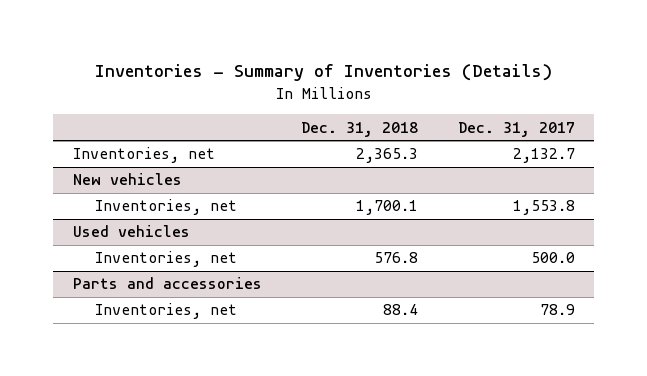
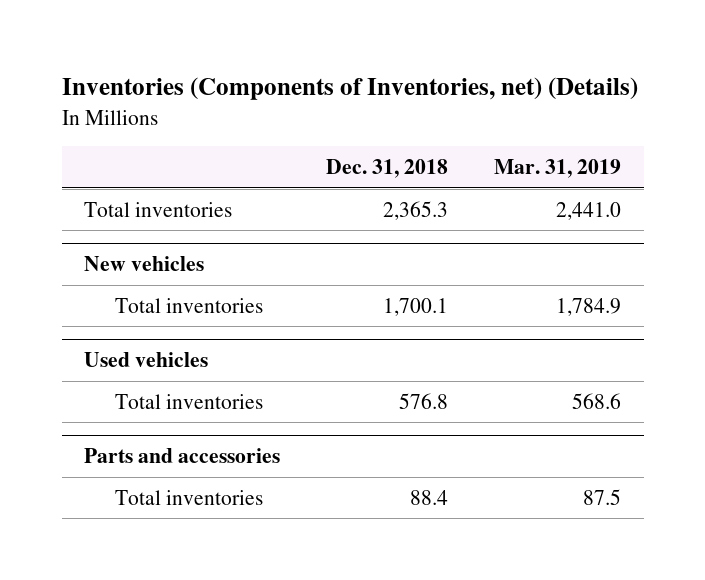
[94,64,552,82] Inventories - Summary of Inventories (Details) -> [61,77,638,101] Inventories (Components of Inventories, net) (Details)
[457,121,575,137] Dec. 31, 2017 -> none
none -> [493,159,621,179] Mar. 31, 2019
[72,147,215,164] Inventories, net -> [84,201,233,217] Total inventories
[94,199,237,216] Inventories, net -> [115,297,264,313] Total inventories
[94,251,237,268] Inventories, net -> [115,393,264,409] Total inventories
[94,303,237,320] Inventories, net -> [115,489,264,505] Total inventories

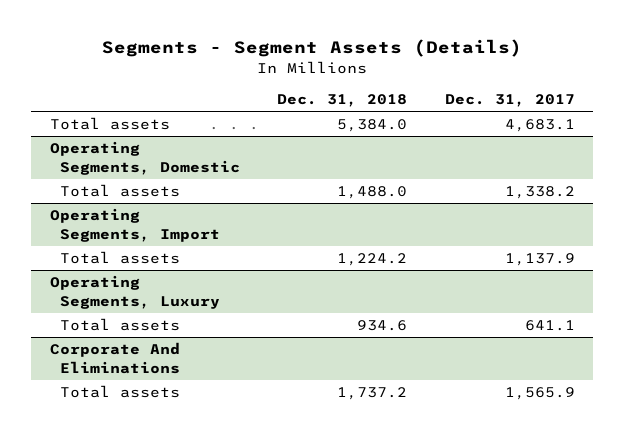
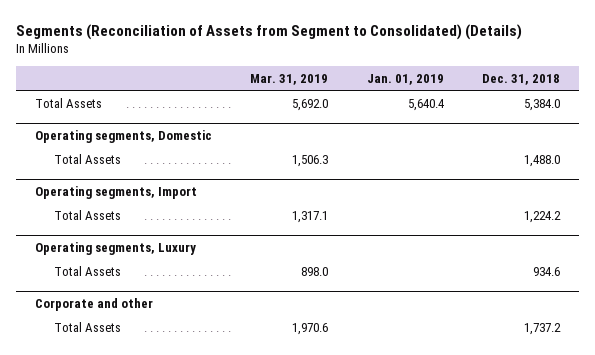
[102,39,523,58] Segments - Segment Assets (Details) -> [15,23,522,40] Segments (Reconciliation of Assets from Segment to Consolidated) (Details)
[444,93,575,107] Dec. 31, 2017 -> none
none -> [250,73,329,85] Mar. 31, 2019
none -> [366,73,444,85] Jan. 01, 2019
[49,117,170,131] Total assets -> [34,97,102,108] Total Assets
[49,141,240,175] Operating Segments, Domestic -> [34,129,212,143] Operating segments, Domestic
[59,184,180,198] Total assets -> [54,153,122,164] Total Assets
[49,208,220,242] Operating Segments, Import -> [34,185,197,199] Operating segments, Import
[59,251,180,265] Total assets -> [54,209,122,220] Total Assets
[49,275,220,309] Operating Segments, Luxury -> [34,241,196,255] Operating segments, Luxury
[59,318,180,332] Total assets -> [54,265,122,276] Total Assets
[49,342,180,374] Corporate And Eliminations -> [34,297,153,311] Corporate and other
[59,385,180,399] Total assets -> [54,321,122,332] Total Assets

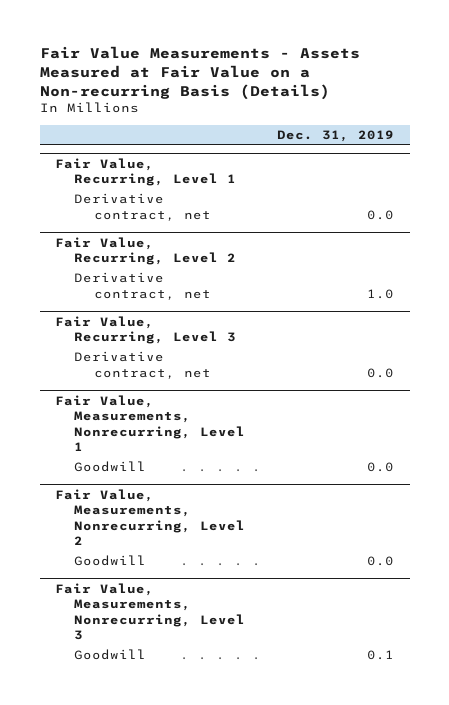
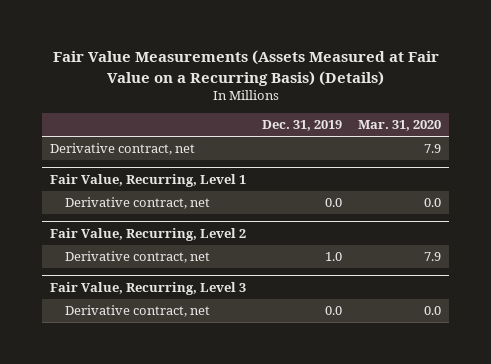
[39,46,360,101] Fair Value Measurements - Assets Measured at Fair Value on a Non-recurring Basis (Details) -> [52,50,439,86] Fair Value Measurements (Assets Measured at Fair Value on a Recurring Basis) (Details)
none -> [358,120,442,132] Mar. 31, 2020
none -> [50,143,196,156] Derivative contract, net
[55,395,246,452] Fair Value, Measurements, Nonrecurring, Level 1 -> none
[74,461,147,473] Goodwill -> none
[55,489,246,546] Fair Value, Measurements, Nonrecurring, Level 2 -> none
[74,555,147,567] Goodwill -> none
[55,583,246,641] Fair Value, Measurements, Nonrecurring, Level 3 -> none
[74,649,147,661] Goodwill -> none

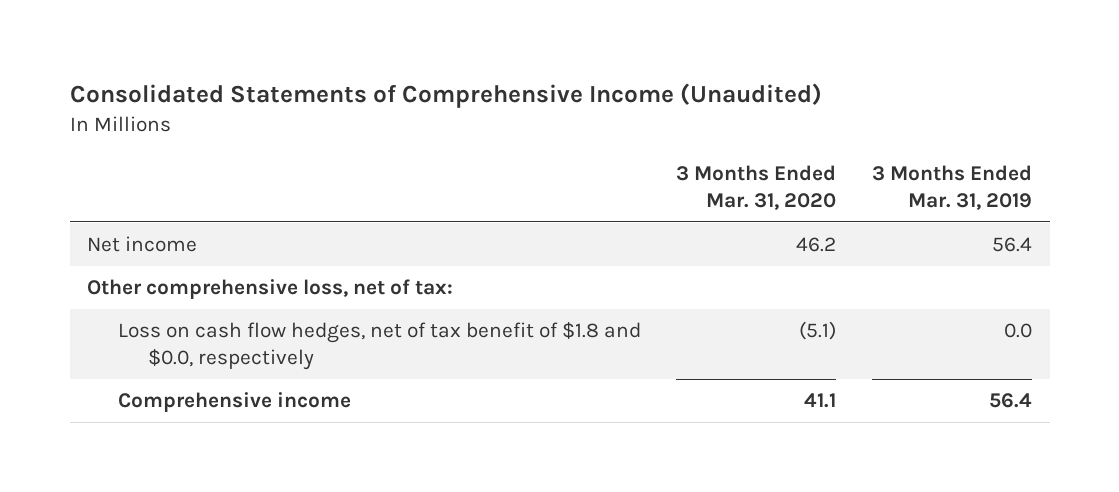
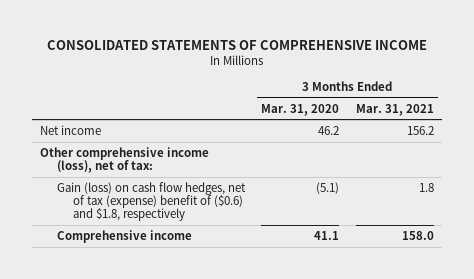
[69,83,822,109] Consolidated Statements of Comprehensive Income (Unaudited) -> [47,39,428,50] CONSOLIDATED STATEMENTS OF COMPREHENSIVE INCOME
[871,165,1032,210] 3 Months Ended Mar. 31, 2019 -> none
none -> [355,103,434,116] Mar. 31, 2021
[87,279,454,300] Other comprehensive loss, net of tax: -> [40,146,210,174] Other comprehensive income (loss), net of tax:
[117,322,641,370] Loss on cash flow hedges, net of tax benefit of $1.8 and $0.0, respectively -> [56,181,246,222] Gain (loss) on cash flow hedges, net of tax (expense) benefit of ($0.6) and $1.8, respectively

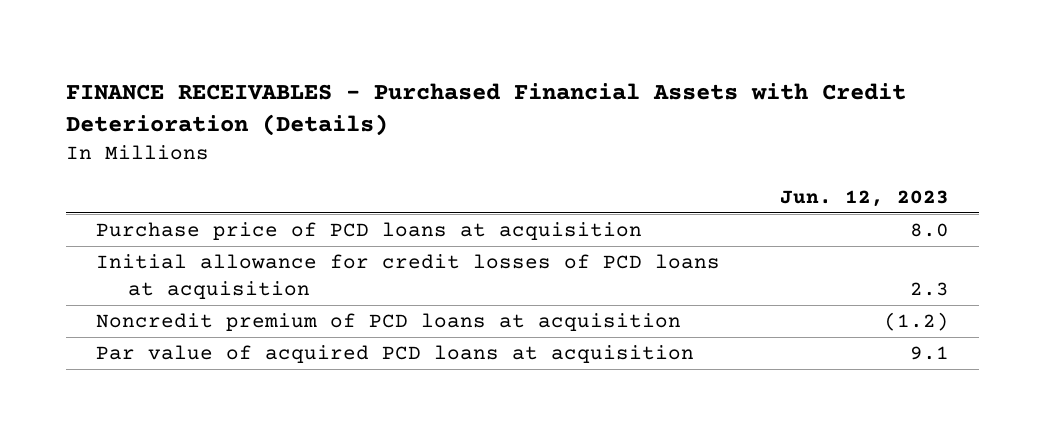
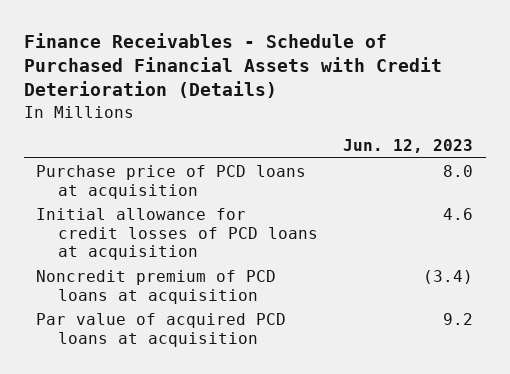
[66,82,907,137] FINANCE RECEIVABLES - Purchased Financial Assets with Credit Deterioration (Details) -> [23,32,442,99] Finance Receivables - Schedule of Purchased Financial Assets with Credit Deterioration (Details)
[909,282,949,297] 2.3 -> [443,208,474,221] 4.6
[883,312,949,332] (1.2) -> [423,270,474,285] (3.4)
[909,346,949,361] 9.1 -> [443,313,474,326] 9.2

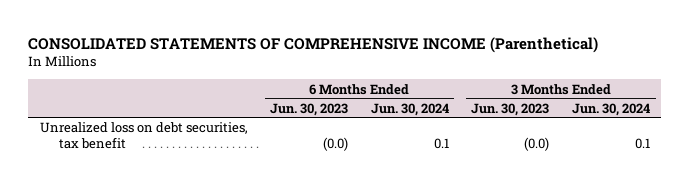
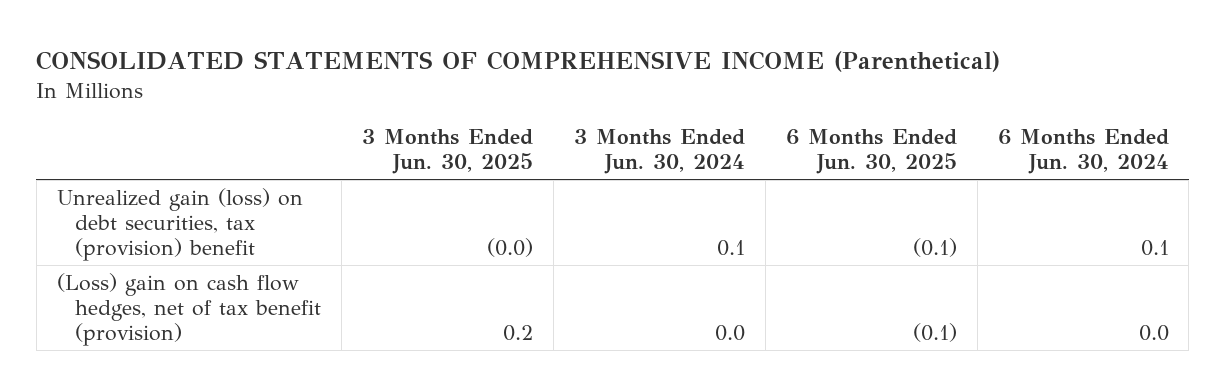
[270,102,349,116] Jun. 30, 2023 -> none
[471,102,550,116] Jun. 30, 2023 -> none
none -> [361,128,533,175] 3 Months Ended Jun. 30, 2025
none -> [785,128,957,175] 6 Months Ended Jun. 30, 2025
[39,122,248,150] Unrealized loss on debt securities, tax benefit -> [56,187,303,262] Unrealized gain (loss) on debt securities, tax (provision) benefit
none -> [56,272,322,347] (Loss) gain on cash flow hedges, net of tax benefit (provision)

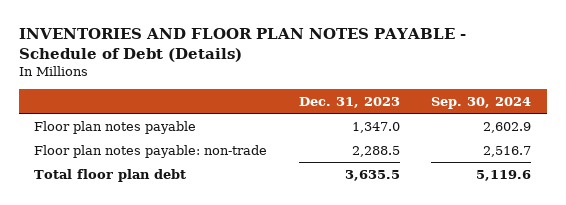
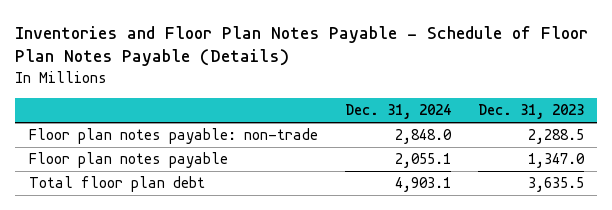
[18,27,466,62] INVENTORIES AND FLOOR PLAN NOTES PAYABLE - Schedule of Debt (Details) -> [15,25,589,67] Inventories and Floor Plan Notes Payable - Schedule of Floor Plan Notes Payable (Details)
[431,96,532,109] Sep. 30, 2024 -> none
none -> [344,104,451,120] Dec. 31, 2024
[34,120,197,134] Floor plan notes payable -> [28,152,228,169] Floor plan notes payable

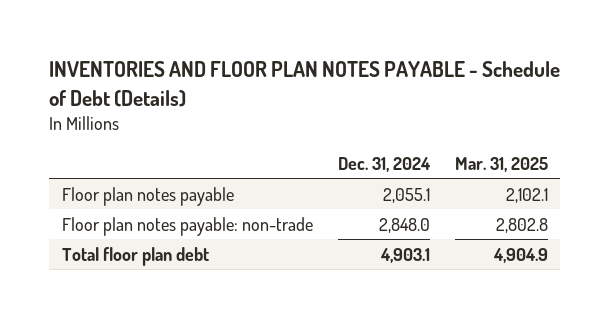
[15,25,589,67] Inventories and Floor Plan Notes Payable - Schedule of Floor Plan Notes Payable (Details) -> [49,61,561,107] INVENTORIES AND FLOOR PLAN NOTES PAYABLE - Schedule of Debt (Details)
[477,104,584,120] Dec. 31, 2023 -> none
none -> [454,156,548,172] Mar. 31, 2025
[28,128,318,145] Floor plan notes payable: non-trade -> [61,216,313,236] Floor plan notes payable: non-trade

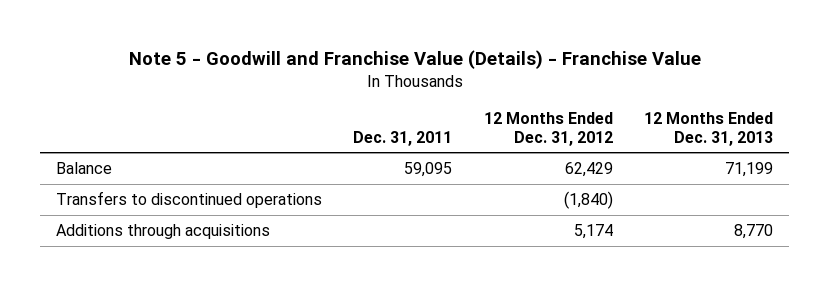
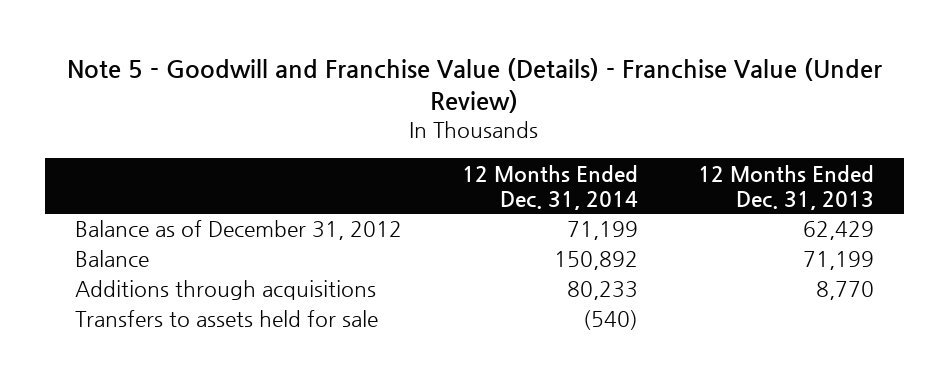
[128,50,701,70] Note 5 - Goodwill and Franchise Value (Details) - Franchise Value -> [67,58,883,114] Note 5 - Goodwill and Franchise Value (Details) - Franchise Value (Under Review)
[353,130,453,146] Dec. 31, 2011 -> none
[483,111,613,146] 12 Months Ended Dec. 31, 2012 -> none
none -> [461,164,638,210] 12 Months Ended Dec. 31, 2014
none -> [75,220,403,241] Balance as of December 31, 2012
[56,191,323,209] Transfers to discontinued operations -> none
none -> [75,310,379,328] Transfers to assets held for sale

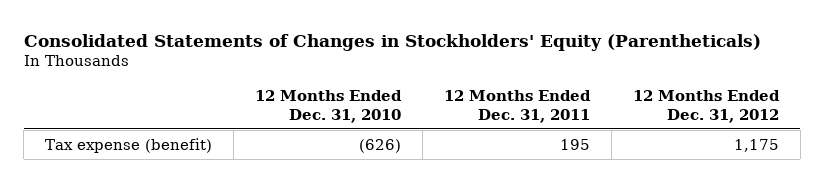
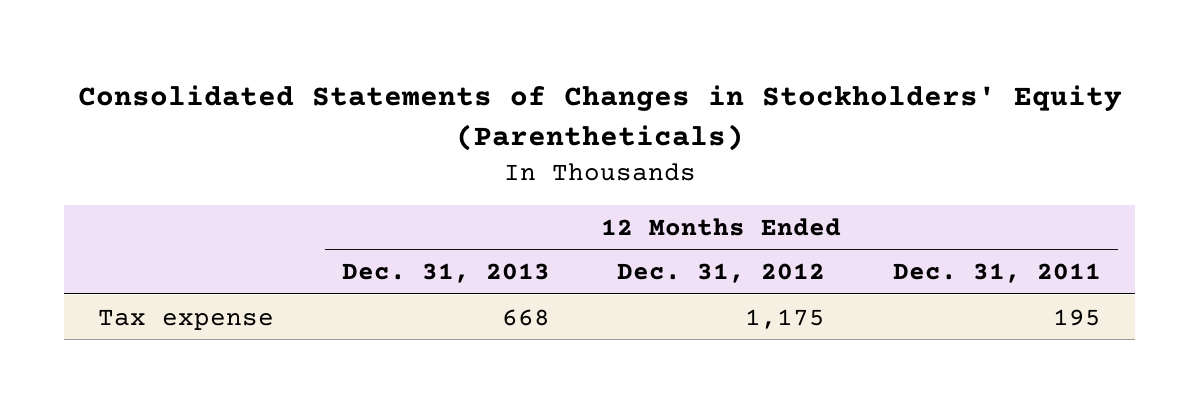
[255,90,403,123] 12 Months Ended Dec. 31, 2010 -> none
none -> [341,263,550,284] Dec. 31, 2013
[45,138,213,154] Tax expense (benefit) -> [98,308,275,330] Tax expense

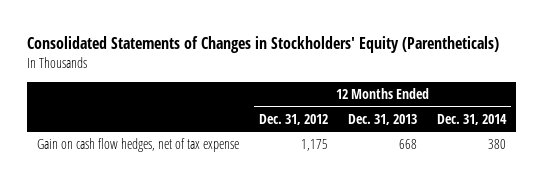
[892,263,1101,284] Dec. 31, 2011 -> none
none -> [437,113,508,125] Dec. 31, 2014
[98,308,275,330] Tax expense -> [37,138,240,153] Gain on cash flow hedges, net of tax expense

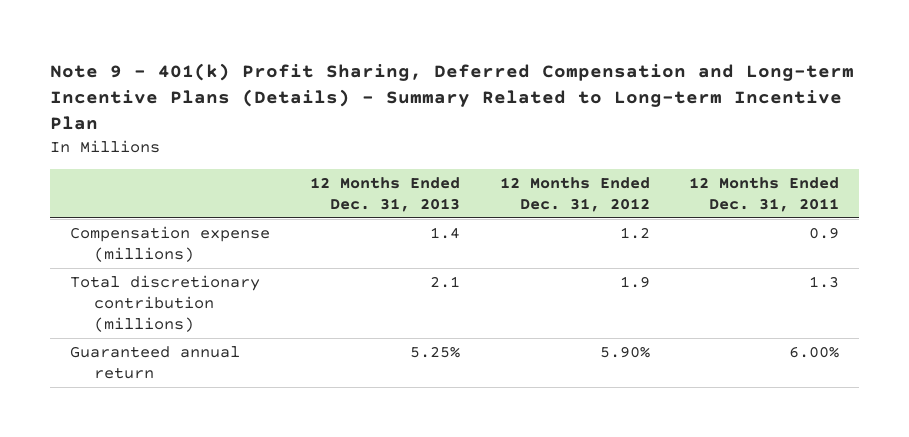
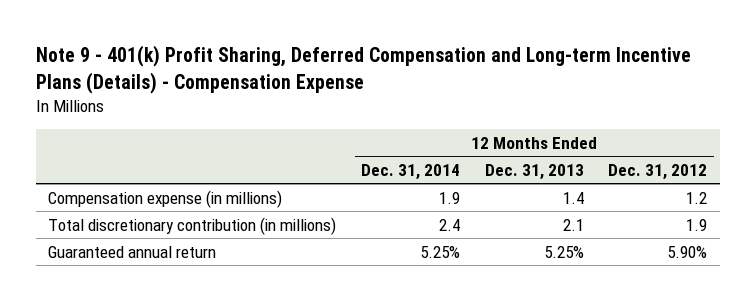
[50,62,855,131] Note 9 - 401(k) Profit Sharing, Deferred Compensation and Long-term Incentive Plans (Details) - Summary Related to Long-term Incentive Plan -> [35,45,691,94] Note 9 - 401(k) Profit Sharing, Deferred Compensation and Long-term Incentive Plans (Details) - Compensation Expense
[689,176,840,212] 12 Months Ended Dec. 31, 2011 -> none
none -> [360,163,460,180] Dec. 31, 2014
[70,225,271,262] Compensation expense (millions) -> [48,189,283,208] Compensation expense (in millions)
[70,274,261,333] Total discretionary contribution (millions) -> [48,216,337,235] Total discretionary contribution (in millions)

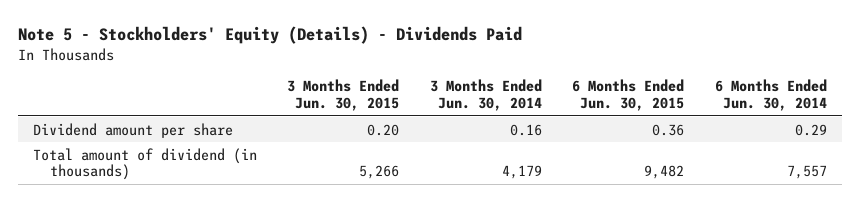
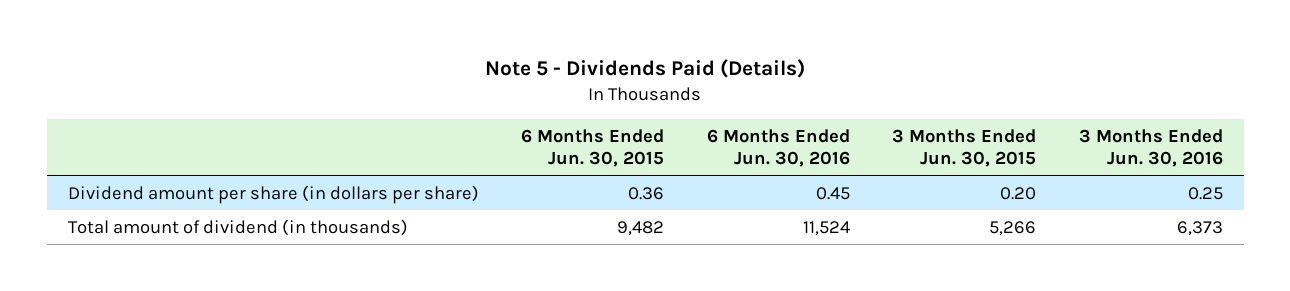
[17,26,522,45] Note 5 - Stockholders' Equity (Details) - Dividends Paid -> [485,59,806,79] Note 5 - Dividends Paid (Details)
[429,79,542,112] 3 Months Ended Jun. 30, 2014 -> none
[714,79,827,112] 6 Months Ended Jun. 30, 2014 -> none
none -> [706,128,850,167] 6 Months Ended Jun. 30, 2016
none -> [1078,128,1223,167] 3 Months Ended Jun. 30, 2016
[32,122,233,138] Dividend amount per share -> [67,185,479,205] Dividend amount per share (in dollars per share)

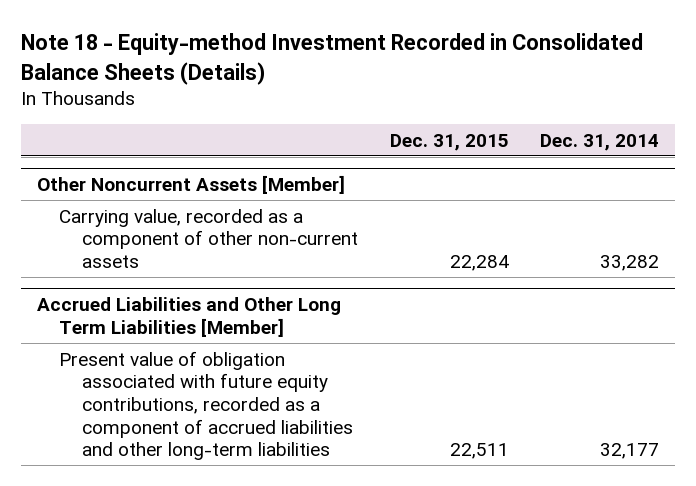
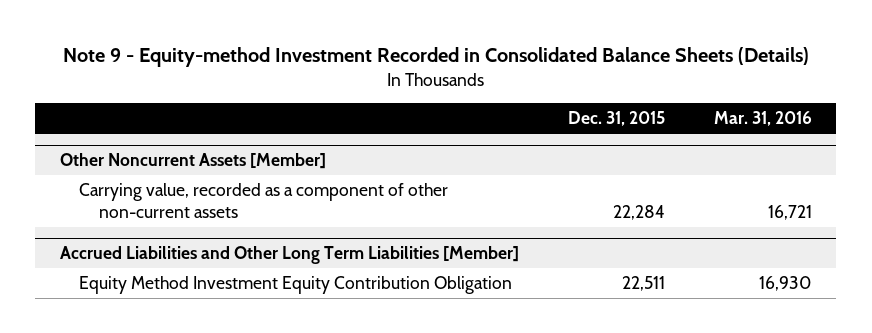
[20,33,643,85] Note 18 - Equity-method Investment Recorded in Consolidated Balance Sheets (Details) -> [62,47,809,68] Note 9 - Equity-method Investment Recorded in Consolidated Balance Sheets (Details)
[540,133,660,151] Dec. 31, 2014 -> none
none -> [713,111,812,127] Mar. 31, 2016
[59,350,354,461] Present value of obligation associated with future equity contributions, recorded as a component of accrued liabilities and other long-term liabilities -> [79,276,513,295] Equity Method Investment Equity Contribution Obligation

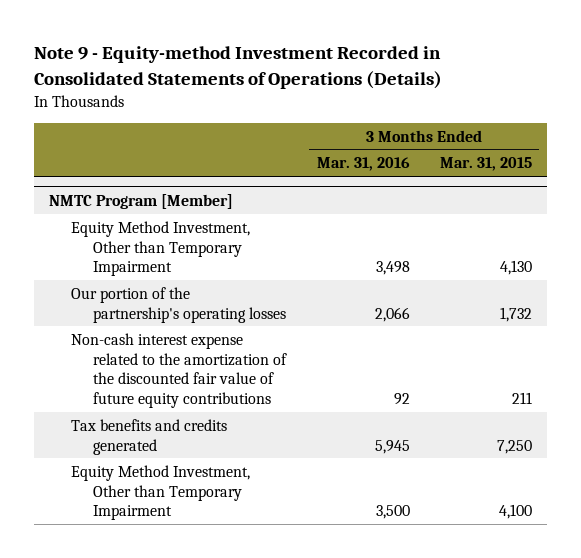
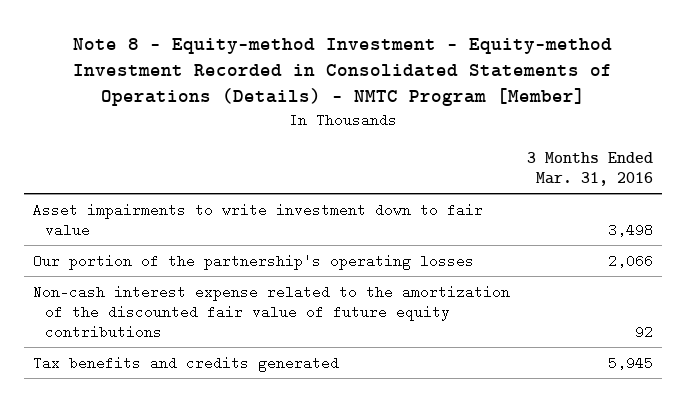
[34,46,443,89] Note 9 - Equity-method Investment Recorded in Consolidated Statements of Operations (Details) -> [72,38,612,107] Note 8 - Equity-method Investment - Equity-method Investment Recorded in Consolidated Statements of Operations (Details) - NMTC Program [Member]
[439,157,532,172] Mar. 31, 2015 -> none
[49,193,234,209] NMTC Program [Member] -> none
[71,220,251,277] Equity Method Investment, Other than Temporary Impairment -> [32,202,483,237] Asset impairments to write investment down to fair value
[71,464,251,521] Equity Method Investment, Other than Temporary Impairment -> none

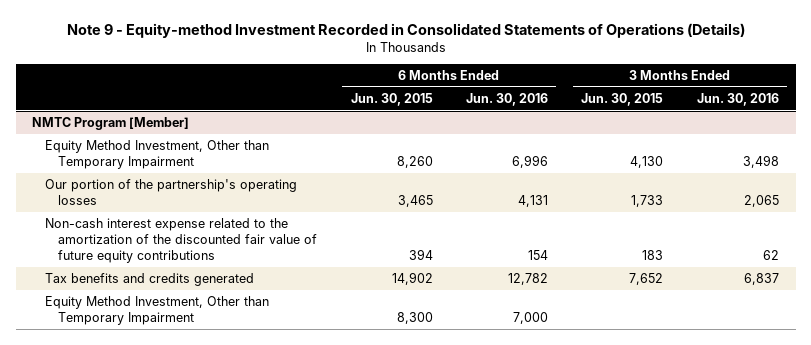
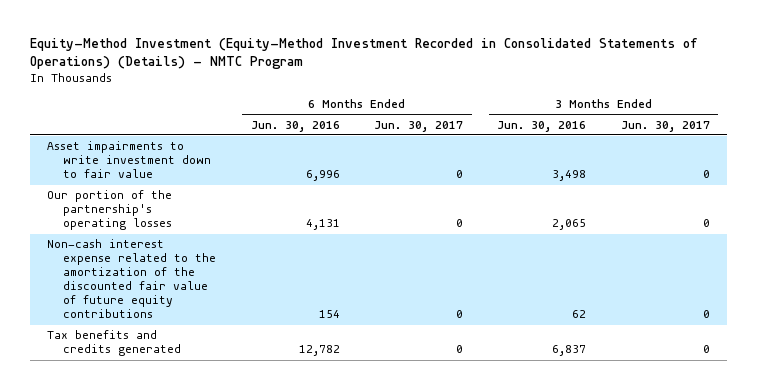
[66,22,745,38] Note 9 - Equity-method Investment Recorded in Consolidated Statements of Operations (Details) -> [29,38,697,70] Equity-Method Investment (Equity-Method Investment Recorded in Consolidated Statements of Operations) (Details) - NMTC Program
[350,92,433,106] Jun. 30, 2015 -> none
[581,92,664,106] Jun. 30, 2015 -> none
none -> [373,120,463,132] Jun. 30, 2017
none -> [620,120,710,132] Jun. 30, 2017
[32,116,190,130] NMTC Program [Member] -> none
[45,139,270,169] Equity Method Investment, Other than Temporary Impairment -> [46,141,212,179] Asset impairments to write investment down to fair value
[45,295,270,325] Equity Method Investment, Other than Temporary Impairment -> none

